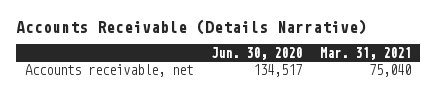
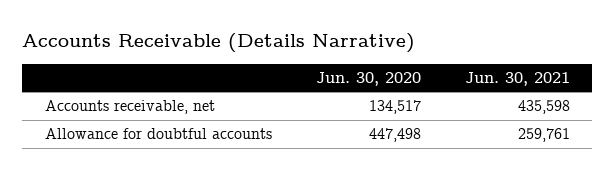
[320,46,412,60] Mar. 31, 2021 -> none
none -> [464,71,570,86] Jun. 30, 2021
none -> [44,128,272,140] Allowance for doubtful accounts

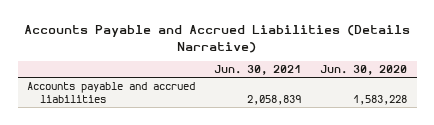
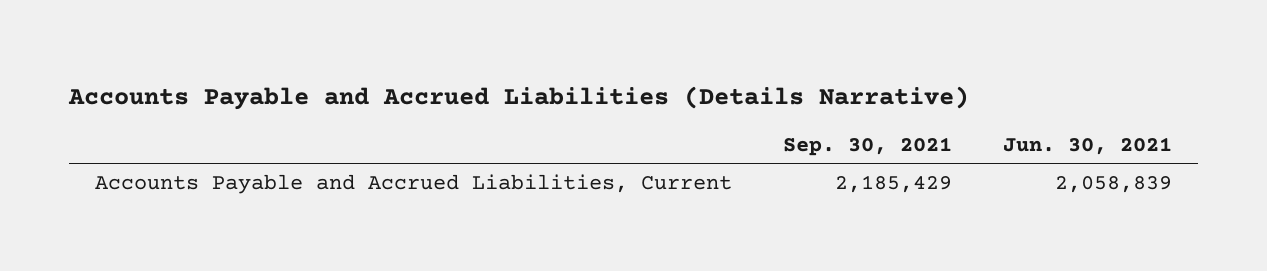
[320,65,408,76] Jun. 30, 2020 -> none
none -> [783,137,953,157] Sep. 30, 2021
[27,82,196,104] Accounts payable and accrued liabilities -> [94,174,732,195] Accounts Payable and Accrued Liabilities, Current

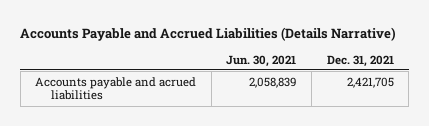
[783,137,953,157] Sep. 30, 2021 -> none
none -> [326,54,394,67] Dec. 31, 2021
[94,174,732,195] Accounts Payable and Accrued Liabilities, Current -> [35,76,197,101] Accounts payable and acrued liabilities

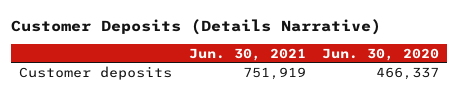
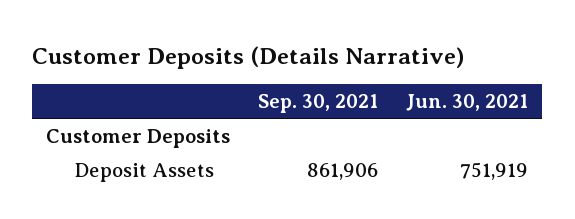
[321,47,439,61] Jun. 30, 2020 -> none
none -> [258,94,379,114] Sep. 30, 2021
none -> [46,129,231,149] Customer Deposits
[19,65,173,80] Customer deposits -> [74,163,215,183] Deposit Assets

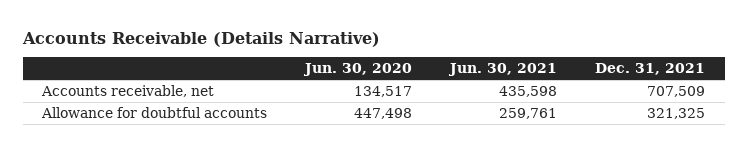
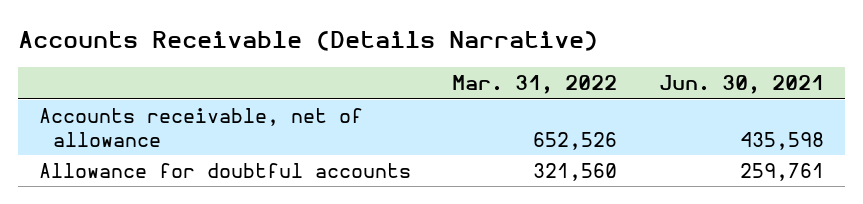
[303,63,413,77] Jun. 30, 2020 -> none
[595,63,706,76] Dec. 31, 2021 -> none
none -> [452,75,618,95] Mar. 31, 2022
[40,85,214,98] Accounts receivable, net -> [38,108,363,147] Accounts receivable, net of allowance

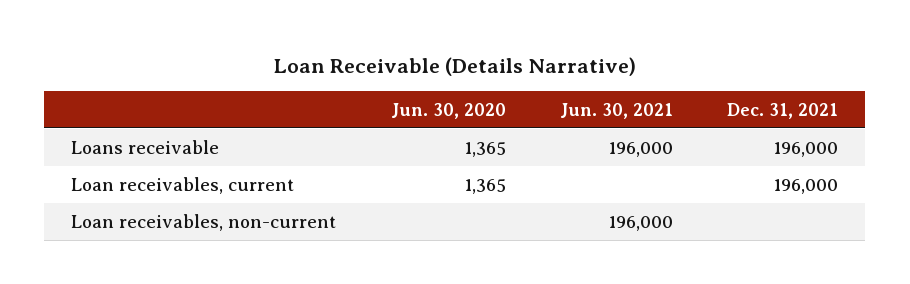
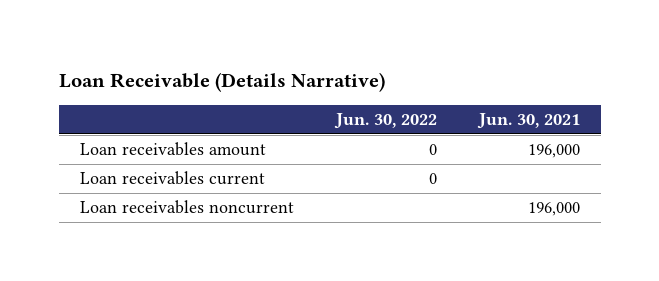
[390,102,506,119] Jun. 30, 2020 -> none
[727,102,839,119] Dec. 31, 2021 -> none
none -> [333,112,437,129] Jun. 30, 2022
[71,139,220,154] Loans receivable -> [79,142,266,157] Loan receivables amount
[71,176,295,194] Loan receivables, current -> [79,171,265,186] Loan receivables current
[71,213,337,231] Loan receivables, non-current -> [79,200,294,215] Loan receivables noncurrent

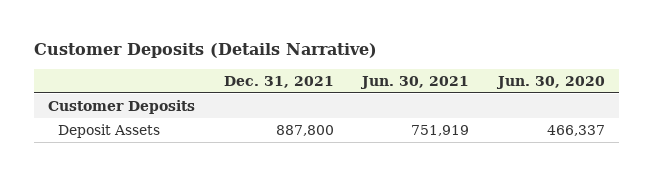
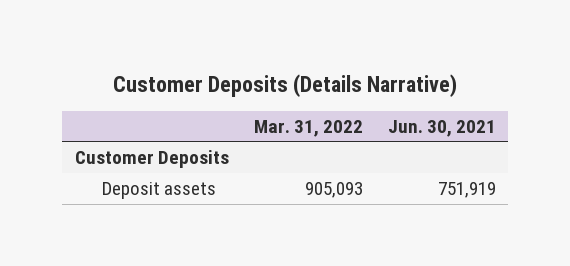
[223,75,334,88] Dec. 31, 2021 -> none
[495,75,605,89] Jun. 30, 2020 -> none
none -> [253,119,363,137] Mar. 31, 2022
[58,123,161,138] Deposit Assets -> [101,182,216,200] Deposit assets

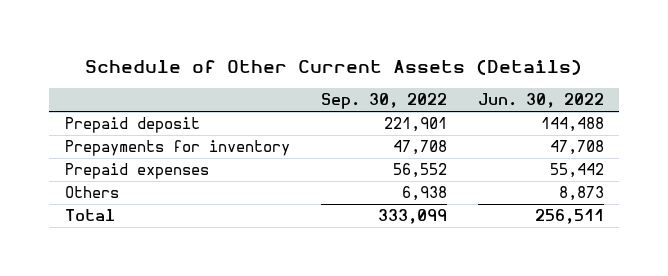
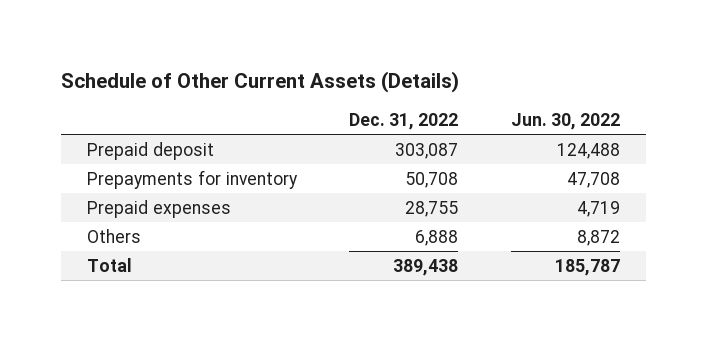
[320,93,447,110] Sep. 30, 2022 -> none
none -> [349,113,459,131] Dec. 31, 2022
[540,117,604,133] 144,488 -> [557,142,621,159] 124,488
[549,163,604,179] 55,442 -> [577,200,621,217] 4,719
[558,186,604,202] 8,873 -> [577,229,621,246] 8,872
[534,209,604,225] 256,511 -> [555,258,621,276] 185,787

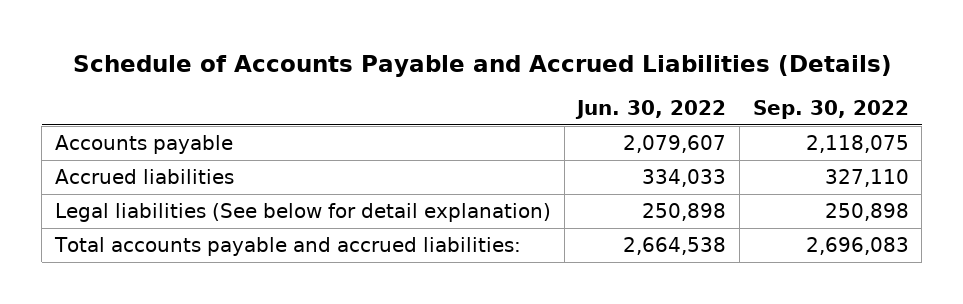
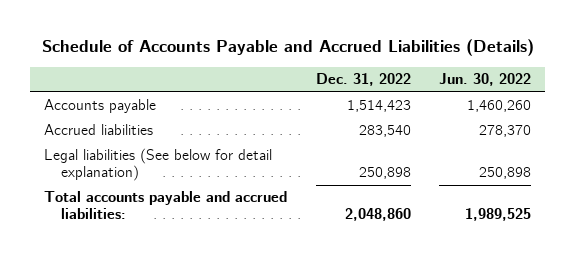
[752,100,909,120] Sep. 30, 2022 -> none
none -> [315,73,411,87] Dec. 31, 2022
[623,135,727,154] 2,079,607 -> [467,100,532,113] 1,460,260
[642,169,727,188] 334,033 -> [479,125,532,138] 278,370
[623,237,727,256] 2,664,538 -> [465,208,532,222] 1,989,525

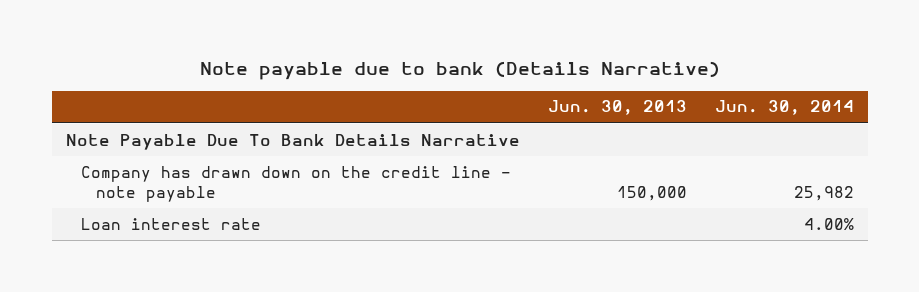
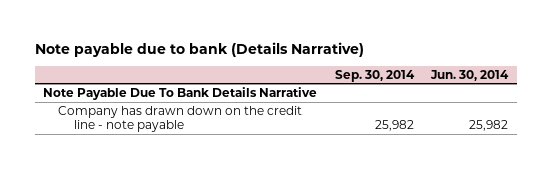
[547,100,687,116] Jun. 30, 2013 -> none
none -> [334,69,415,82] Sep. 30, 2014
[80,217,261,230] Loan interest rate -> none

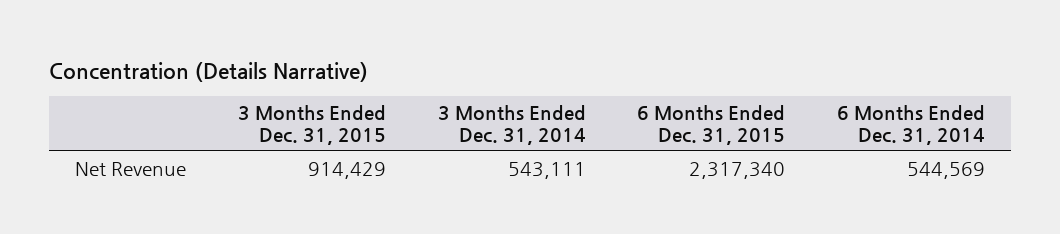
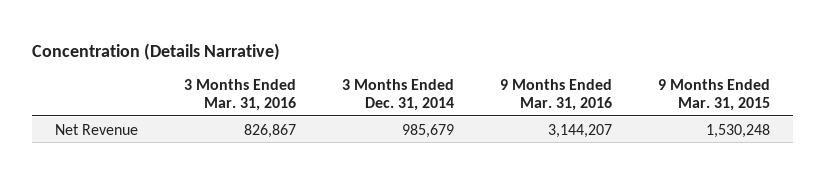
[237,105,386,145] 3 Months Ended Dec. 31, 2015 -> none
[637,105,786,145] 6 Months Ended Dec. 31, 2015 -> none
[837,105,986,145] 6 Months Ended Dec. 31, 2014 -> none
none -> [184,78,297,112] 3 Months Ended Mar. 31, 2016
none -> [499,78,612,112] 9 Months Ended Mar. 31, 2016
none -> [657,78,770,112] 9 Months Ended Mar. 31, 2015
[507,161,586,179] 543,111 -> [401,123,454,138] 985,679

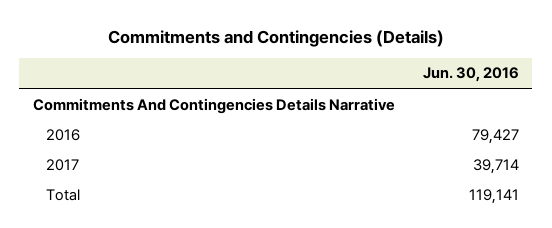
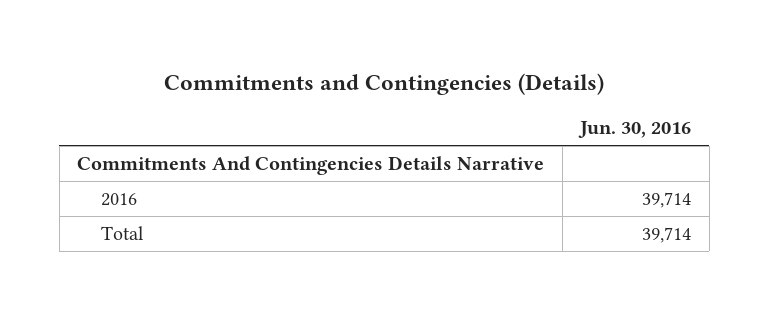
[46,158,80,171] 2017 -> none
[471,128,519,144] 79,427 -> [642,191,692,208] 39,714
[468,188,519,204] 119,141 -> [642,226,692,243] 39,714

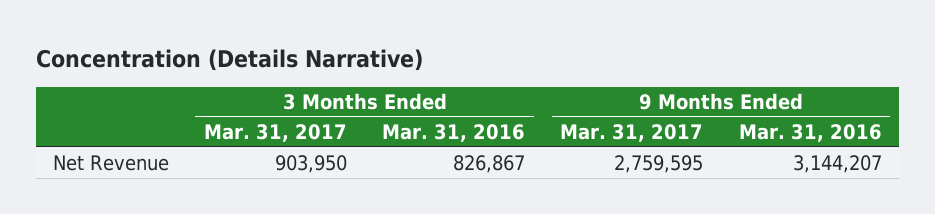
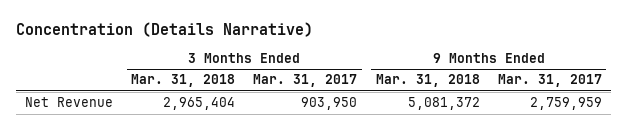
[382,124,526,143] Mar. 31, 2016 -> none
[738,124,882,143] Mar. 31, 2016 -> none
none -> [131,74,236,88] Mar. 31, 2018
none -> [375,74,480,88] Mar. 31, 2018
[614,155,704,174] 2,759,595 -> [529,97,602,111] 2,759,959

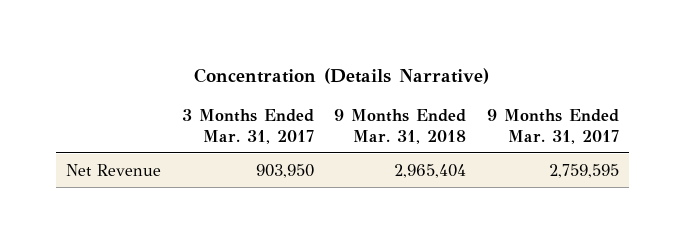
[131,74,236,88] Mar. 31, 2018 -> none
[407,97,480,111] 5,081,372 -> [394,164,467,179] 2,965,404
[529,97,602,111] 2,759,959 -> [548,164,619,179] 2,759,595

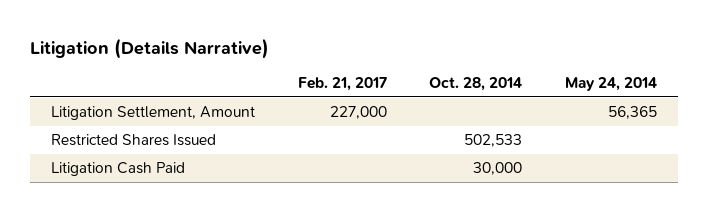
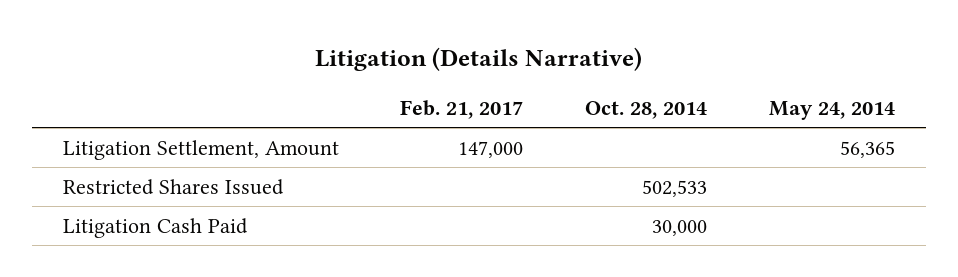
[329,106,387,120] 227,000 -> [458,140,524,158] 147,000

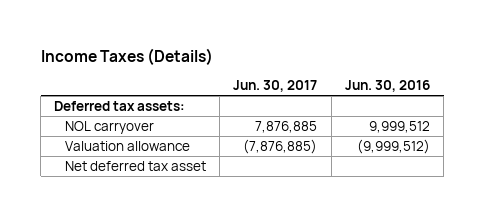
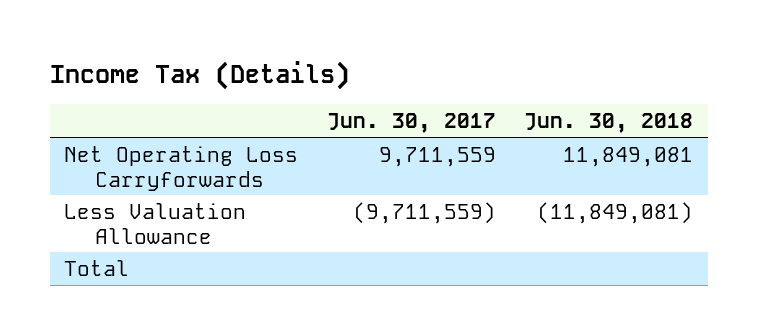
[40,47,213,65] Income Taxes (Details) -> [50,61,351,91] Income Tax (Details)
[344,79,430,92] Jun. 30, 2016 -> none
none -> [524,113,694,134] Jun. 30, 2018
[54,100,186,111] Deferred tax assets: -> none
[64,120,154,134] NOL carryover -> none
none -> [64,145,299,191] Net Operating Loss Carryforwards
[64,140,190,151] Valuation allowance -> [64,202,247,244] Less Valuation Allowance
[243,138,318,154] (7,876,885) -> [352,201,496,224] (9,711,559)
[64,160,206,171] Net deferred tax asset -> [64,259,130,276] Total

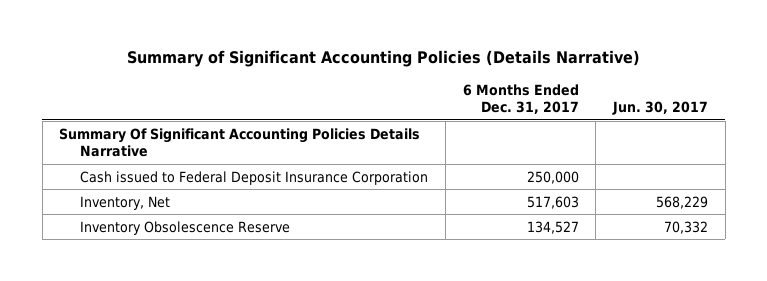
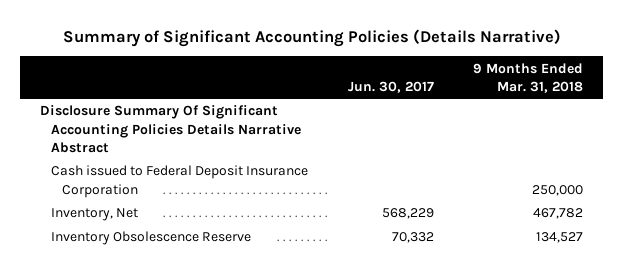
[462,83,579,115] 6 Months Ended Dec. 31, 2017 -> none
none -> [473,62,584,93] 9 Months Ended Mar. 31, 2018
[59,127,421,158] Summary Of Significant Accounting Policies Details Narrative -> [40,105,301,153] Disclosure Summary Of Significant Accounting Policies Details Narrative Abstract

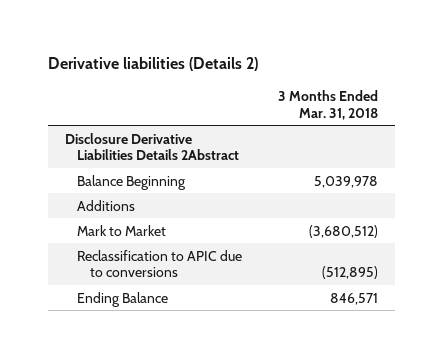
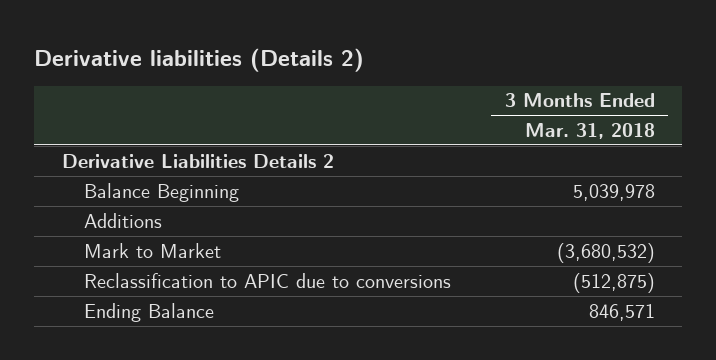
[65,132,240,161] Disclosure Derivative Liabilities Details 2Abstract -> [61,153,334,168] Derivative Liabilities Details 2
[308,224,378,238] (3,680,512) -> [556,242,655,263] (3,680,532)
[321,266,378,280] (512,895) -> [572,272,655,293] (512,875)

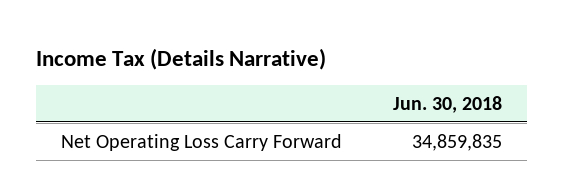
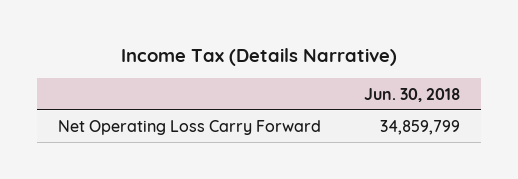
[411,133,502,151] 34,859,835 -> [379,120,460,136] 34,859,799

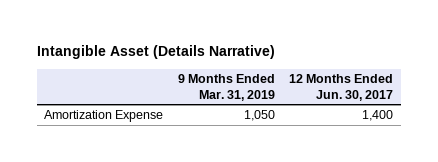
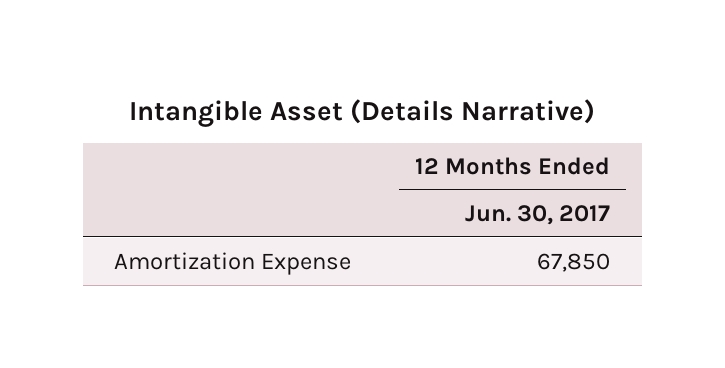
[177,73,275,101] 9 Months Ended Mar. 31, 2019 -> none
[362,110,394,122] 1,400 -> [537,252,611,272] 67,850

